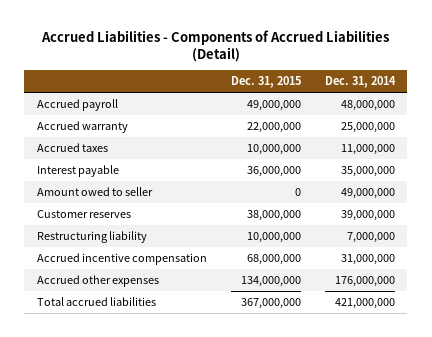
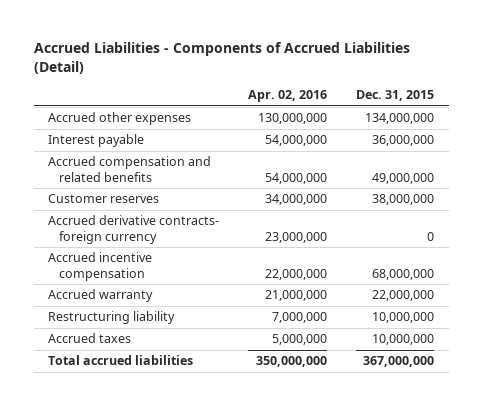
[325,76,397,89] Dec. 31, 2014 -> none
none -> [248,90,328,103] Apr. 02, 2016
[36,99,118,112] Accrued payroll -> none
[36,275,159,288] Accrued other expenses -> [48,112,192,126] Accrued other expenses
[36,187,153,197] Amount owed to seller -> none
none -> [48,156,212,182] Accrued compensation and related benefits
none -> [48,215,220,244] Accrued derivative contracts- foreign currency
[36,121,128,134] Accrued warranty -> [48,289,154,303] Accrued warranty
[36,231,147,244] Restructuring liability -> [48,311,176,325] Restructuring liability
[36,143,108,153] Accrued taxes -> [48,333,132,344] Accrued taxes

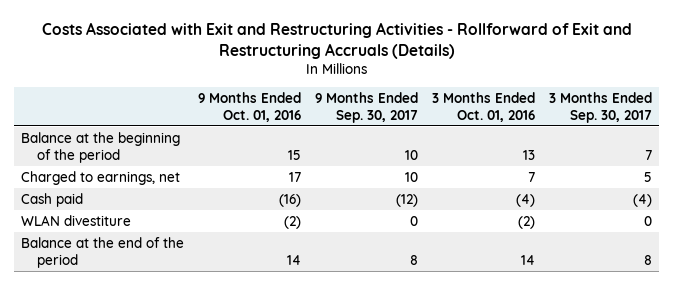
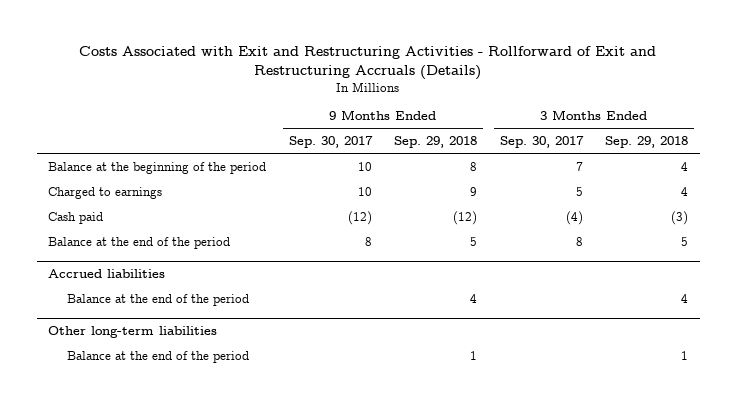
[198,91,302,122] 9 Months Ended Oct. 01, 2016 -> none
[431,91,535,122] 3 Months Ended Oct. 01, 2016 -> none
none -> [394,136,478,149] Sep. 29, 2018
none -> [605,136,689,149] Sep. 29, 2018
[21,170,181,185] Charged to earnings, net -> [48,186,163,199] Charged to earnings
[21,214,132,226] WLAN divestiture -> none
none -> [48,269,166,279] Accrued liabilities
none -> [67,293,250,306] Balance at the end of the period
none -> [48,326,218,339] Other long-term liabilities
none -> [67,350,250,363] Balance at the end of the period

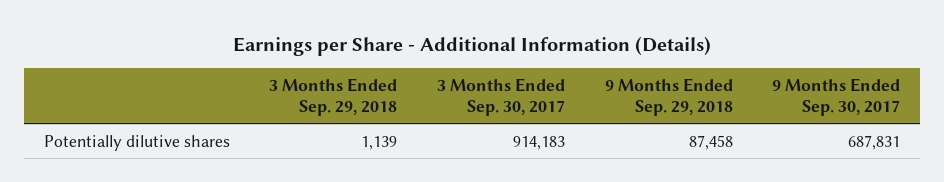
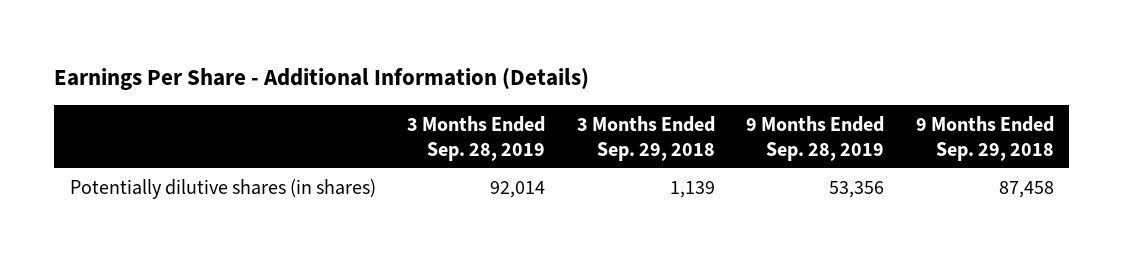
[232,35,711,56] Earnings per Share - Additional Information (Details) -> [53,68,589,91] Earnings Per Share - Additional Information (Details)
[436,77,565,116] 3 Months Ended Sep. 30, 2017 -> none
[772,77,901,116] 9 Months Ended Sep. 30, 2017 -> none
none -> [407,115,546,161] 3 Months Ended Sep. 28, 2019
none -> [746,115,885,161] 9 Months Ended Sep. 28, 2019
[43,134,230,151] Potentially dilutive shares -> [69,179,376,200] Potentially dilutive shares (in shares)

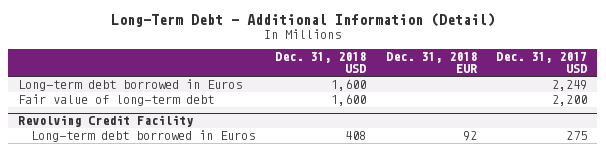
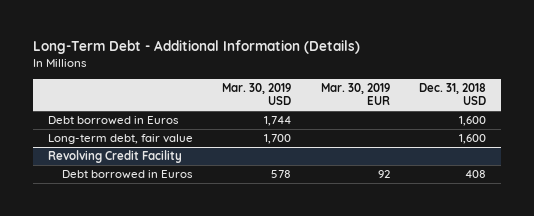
[110,12,495,27] Long-Term Debt - Additional Information (Detail) -> [33,40,361,55] Long-Term Debt - Additional Information (Details)
[385,52,477,74] Dec. 31, 2018 EUR -> none
[496,52,588,74] Dec. 31, 2017 USD -> none
none -> [222,82,292,106] Mar. 30, 2019 USD
none -> [320,82,390,106] Mar. 30, 2019 EUR
[18,79,243,92] Long-term debt borrowed in Euros -> [47,116,179,126] Debt borrowed in Euros
[18,94,215,107] Fair value of long-term debt -> [47,134,193,145] Long-term debt, fair value
[31,130,256,143] Long-term debt borrowed in Euros -> [62,170,194,180] Debt borrowed in Euros

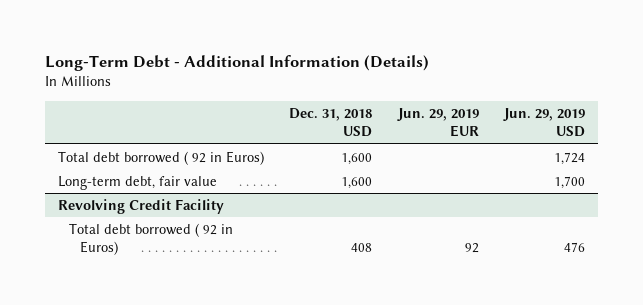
[222,82,292,106] Mar. 30, 2019 USD -> none
[320,82,390,106] Mar. 30, 2019 EUR -> none
none -> [396,107,479,138] Jun. 29, 2019 EUR
none -> [503,107,586,138] Jun. 29, 2019 USD
[47,116,179,126] Debt borrowed in Euros -> [57,150,264,165] Total debt borrowed ( 92 in Euros)
[62,170,194,180] Debt borrowed in Euros -> [68,222,233,256] Total debt borrowed ( 92 in Euros)

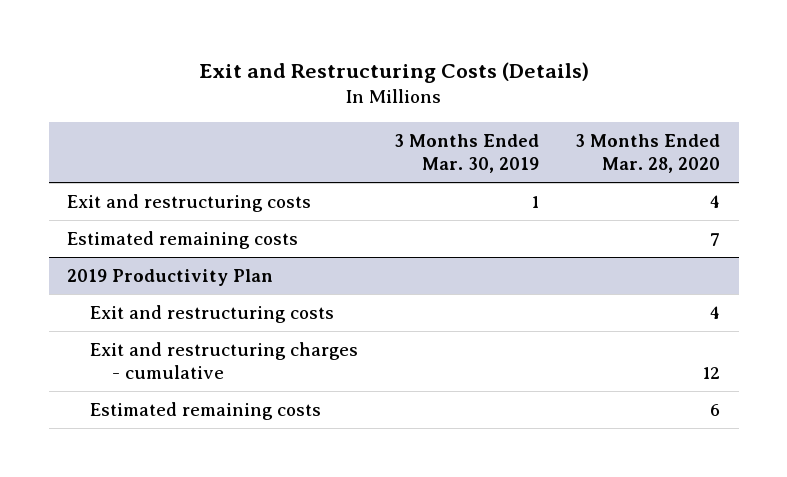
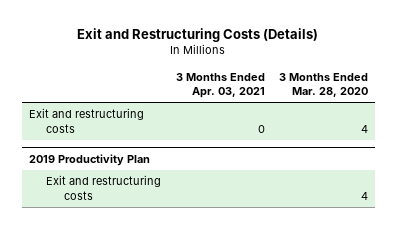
[393,133,539,174] 3 Months Ended Mar. 30, 2019 -> none
none -> [175,73,265,99] 3 Months Ended Apr. 03, 2021
[67,230,299,249] Estimated remaining costs -> none
[89,341,358,380] Exit and restructuring charges - cumulative -> none
[89,401,321,420] Estimated remaining costs -> none

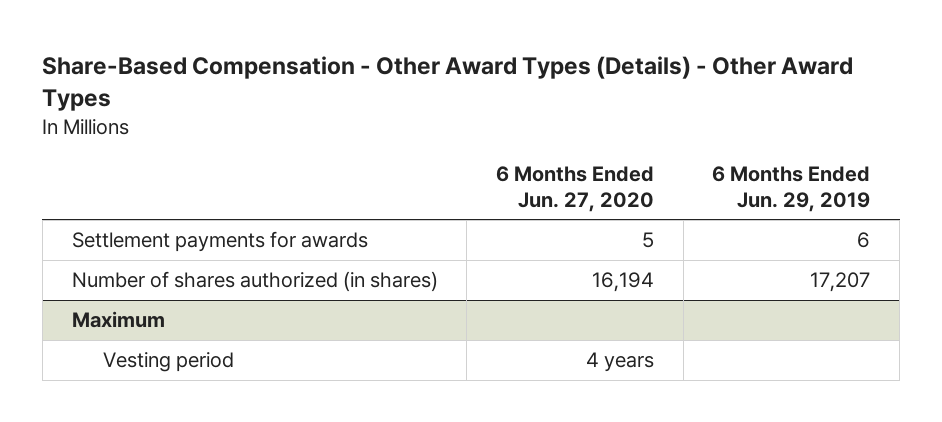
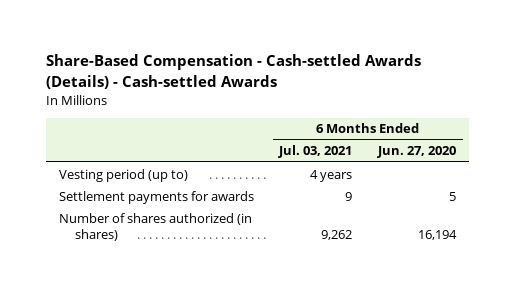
[42,56,854,111] Share-Based Compensation - Other Award Types (Details) - Other Award Types -> [45,54,421,89] Share-Based Compensation - Cash-settled Awards (Details) - Cash-settled Awards
[712,166,871,212] 6 Months Ended Jun. 29, 2019 -> none
none -> [278,145,353,159] Jul. 03, 2021
none -> [58,168,188,182] Vesting period (up to)
[71,311,165,329] Maximum -> none
[102,352,234,373] Vesting period -> none

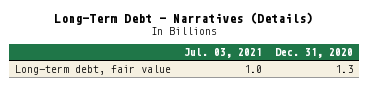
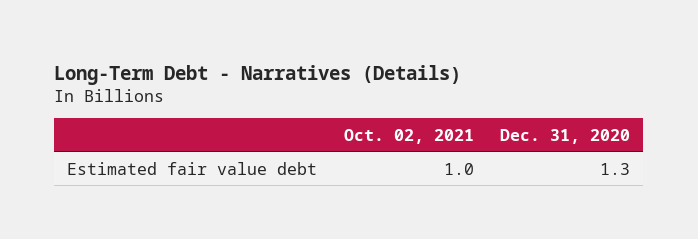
[183,48,262,59] Jul. 03, 2021 -> none
none -> [343,128,474,144] Oct. 02, 2021
[15,65,172,76] Long-term debt, fair value -> [67,161,318,175] Estimated fair value debt

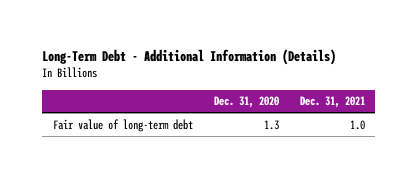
[54,64,462,85] Long-Term Debt - Narratives (Details) -> [42,48,337,65] Long-Term Debt - Additional Information (Details)
[343,128,474,144] Oct. 02, 2021 -> none
none -> [299,96,365,109] Dec. 31, 2021
[67,161,318,175] Estimated fair value debt -> [52,118,193,132] Fair value of long-term debt

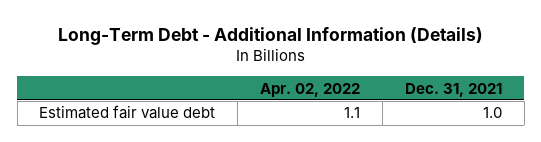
[213,96,279,109] Dec. 31, 2020 -> none
none -> [260,82,361,97] Apr. 02, 2022
[52,118,193,132] Fair value of long-term debt -> [39,105,216,120] Estimated fair value debt

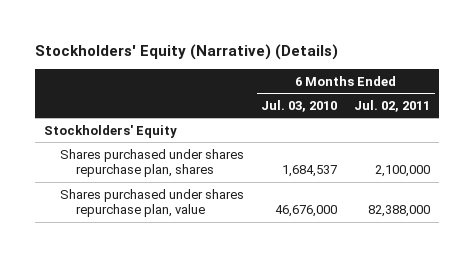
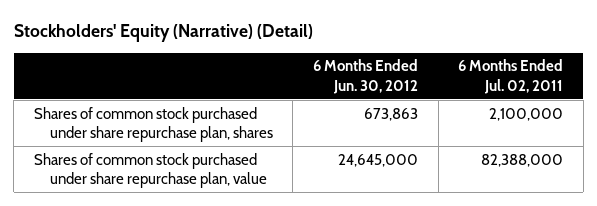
[35,43,339,60] Stockholders' Equity (Narrative) (Details) -> [13,24,313,43] Stockholders' Equity (Narrative) (Detail)
[261,99,338,112] Jul. 03, 2010 -> none
none -> [313,59,419,94] 6 Months Ended Jun. 30, 2012
[43,124,177,138] Stockholders' Equity -> none
[60,148,245,178] Shares purchased under shares repurchase plan, shares -> [33,106,273,142] Shares of common stock purchased under share repurchase plan, shares
[60,188,245,218] Shares purchased under shares repurchase plan, value -> [33,152,267,188] Shares of common stock purchased under share repurchase plan, value

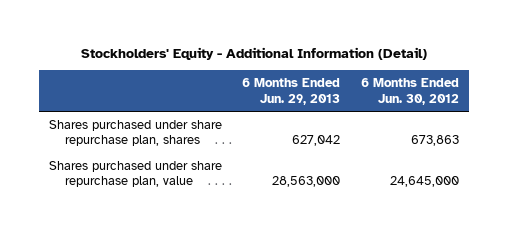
[13,24,313,43] Stockholders' Equity (Narrative) (Detail) -> [80,47,427,61] Stockholders' Equity - Additional Information (Detail)
[458,59,564,94] 6 Months Ended Jul. 02, 2011 -> none
none -> [242,78,341,105] 6 Months Ended Jun. 29, 2013
[33,106,273,142] Shares of common stock purchased under share repurchase plan, shares -> [49,119,223,147] Shares purchased under share repurchase plan, shares
[33,152,267,188] Shares of common stock purchased under share repurchase plan, value -> [49,160,223,188] Shares purchased under share repurchase plan, value

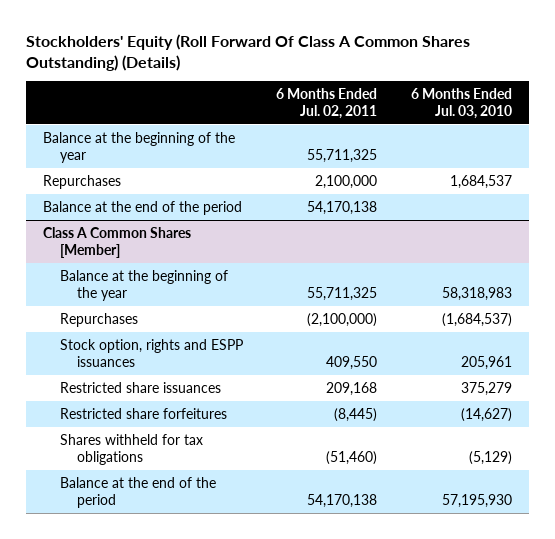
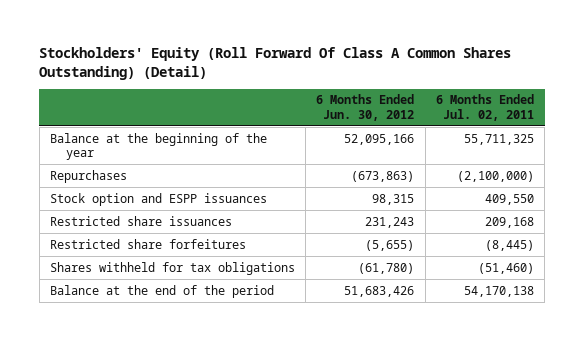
[26,33,471,71] Stockholders' Equity (Roll Forward Of Class A Common Shares Outstanding) (Details) -> [39,46,512,80] Stockholders' Equity (Roll Forward Of Class A Common Shares Outstanding) (Detail)
[410,87,512,119] 6 Months Ended Jul. 03, 2010 -> none
none -> [316,94,415,121] 6 Months Ended Jun. 30, 2012
[42,174,121,189] Repurchases -> none
[42,200,242,215] Balance at the end of the period -> none
[42,226,191,258] Class A Common Shares [Member] -> none
[59,269,228,301] Balance at the beginning of the year -> none
[59,338,243,367] Stock option, rights and ESPP issuances -> [49,192,267,206] Stock option and ESPP issuances

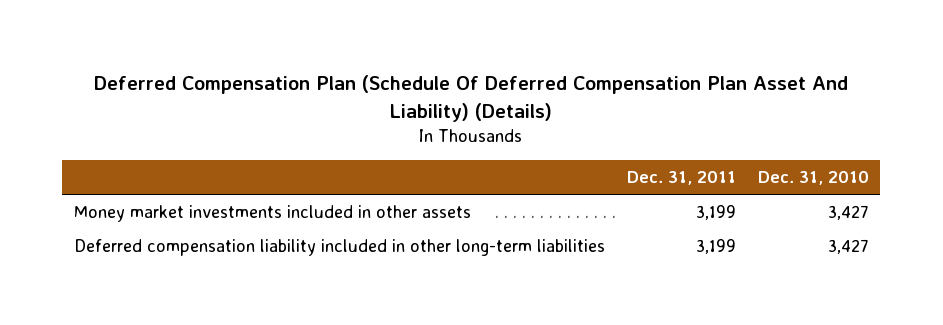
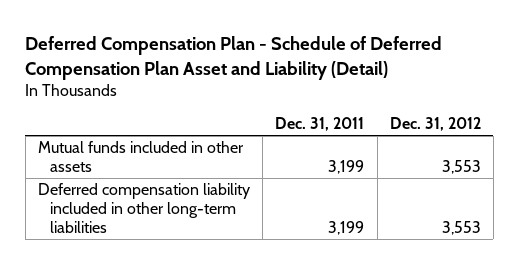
[94,75,849,123] Deferred Compensation Plan (Schedule Of Deferred Compensation Plan Asset And Liability) (Details) -> [25,36,443,80] Deferred Compensation Plan - Schedule of Deferred Compensation Plan Asset and Liability (Detail)
[758,171,870,186] Dec. 31, 2010 -> none
none -> [389,117,481,132] Dec. 31, 2012
[73,205,471,223] Money market investments included in other assets -> [38,141,245,173] Mutual funds included in other assets

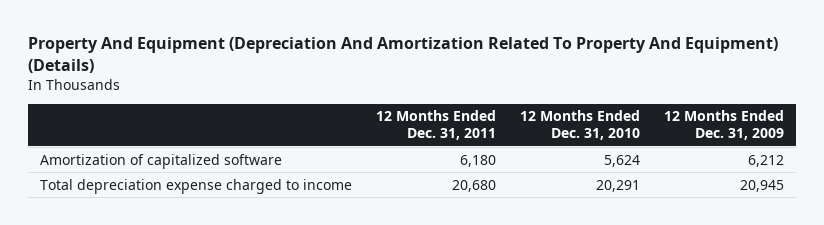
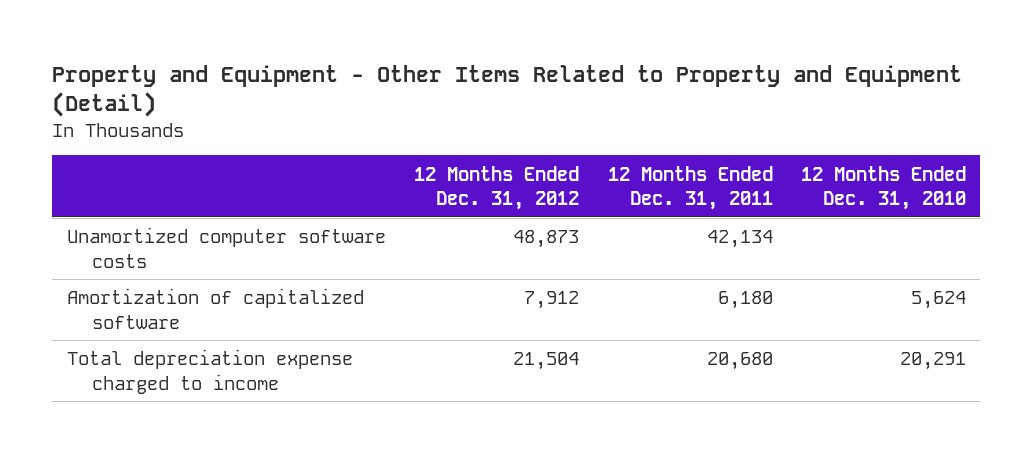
[27,37,778,74] Property And Equipment (Depreciation And Amortization Related To Property And Equipment) (Details) -> [52,64,963,118] Property and Equipment - Other Items Related to Property and Equipment (Detail)
[664,110,785,141] 12 Months Ended Dec. 31, 2009 -> none
none -> [414,165,580,210] 12 Months Ended Dec. 31, 2012
none -> [66,227,386,268] Unamortized computer software costs

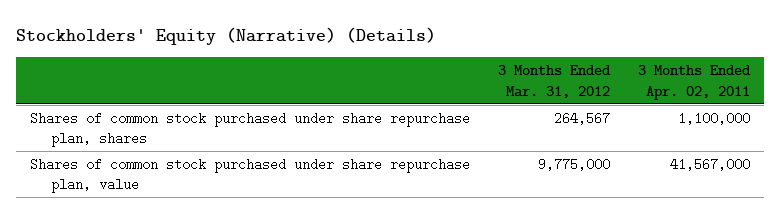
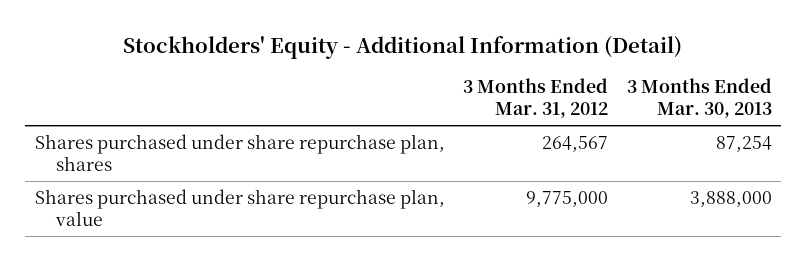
[16,27,437,46] Stockholders' Equity (Narrative) (Details) -> [123,35,683,59] Stockholders' Equity - Additional Information (Detail)
[638,65,752,100] 3 Months Ended Apr. 02, 2011 -> none
none -> [626,78,772,119] 3 Months Ended Mar. 30, 2013
[30,111,471,148] Shares of common stock purchased under share repurchase plan, shares -> [34,133,445,171] Shares purchased under share repurchase plan, shares
[30,157,471,194] Shares of common stock purchased under share repurchase plan, value -> [34,188,445,226] Shares purchased under share repurchase plan, value

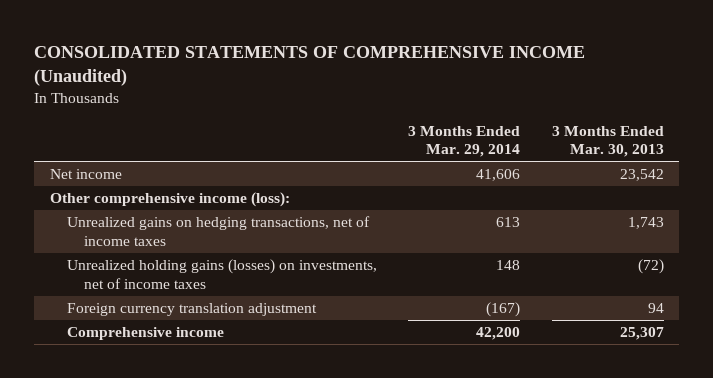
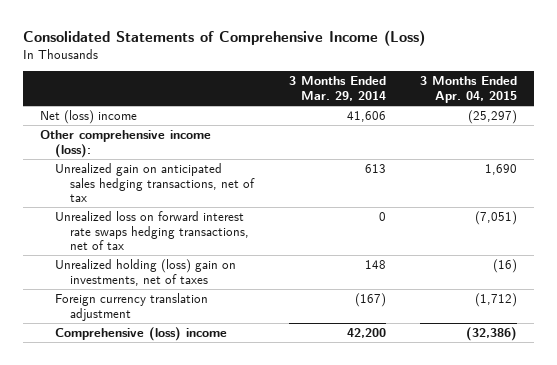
[33,45,585,87] CONSOLIDATED STATEMENTS OF COMPREHENSIVE INCOME (Unaudited) -> [22,30,425,47] Consolidated Statements of Comprehensive Income (Loss)
[551,125,664,158] 3 Months Ended Mar. 30, 2013 -> none
none -> [419,76,517,104] 3 Months Ended Apr. 04, 2015
[49,169,122,180] Net income -> [39,110,137,125] Net (loss) income
[66,216,370,246] Unrealized gains on hedging transactions, net of income taxes -> [55,163,256,203] Unrealized gain on anticipated sales hedging transactions, net of tax
none -> [55,211,250,251] Unrealized loss on forward interest rate swaps hedging transactions, net of tax
[66,259,377,289] Unrealized holding gains (losses) on investments, net of income taxes -> [55,259,237,286] Unrealized holding (loss) gain on investments, net of taxes
[66,327,224,341] Comprehensive income -> [55,327,228,342] Comprehensive (loss) income

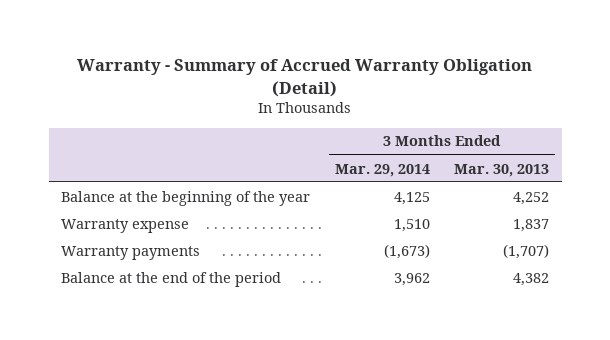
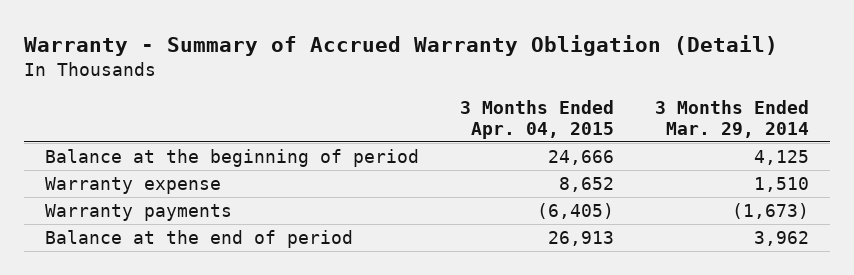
[454,163,550,177] Mar. 30, 2013 -> none
none -> [459,99,614,140] 3 Months Ended Apr. 04, 2015
[61,190,311,206] Balance at the beginning of the year -> [44,148,419,167] Balance at the beginning of period
[61,271,282,287] Balance at the end of the period -> [44,229,353,248] Balance at the end of period

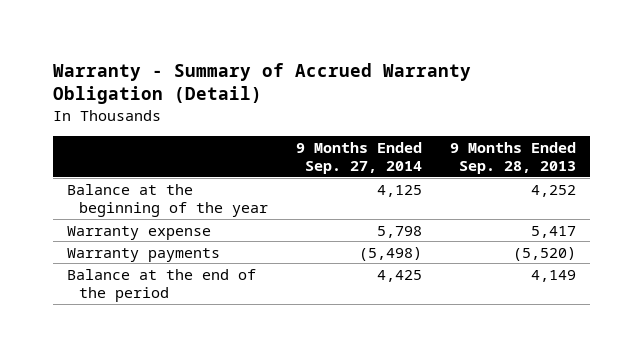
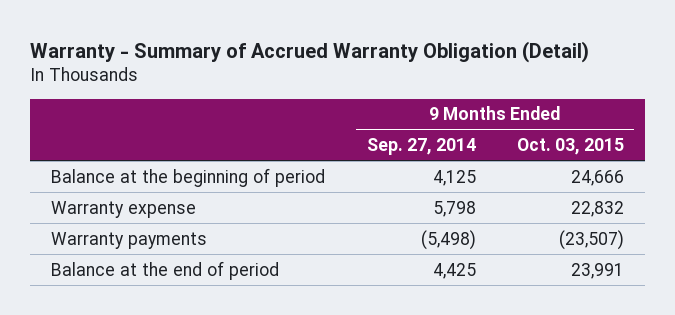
[449,141,576,175] 9 Months Ended Sep. 28, 2013 -> none
none -> [517,138,625,156] Oct. 03, 2015
[67,183,268,218] Balance at the beginning of the year -> [51,167,326,187] Balance at the beginning of period
[67,268,257,303] Balance at the end of the period -> [51,260,280,280] Balance at the end of period

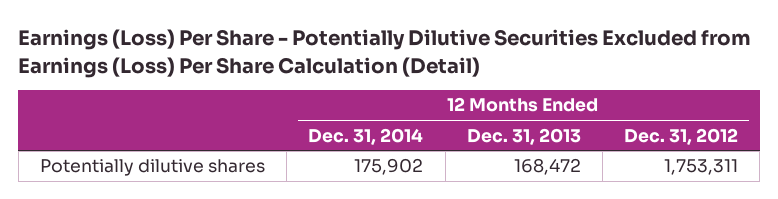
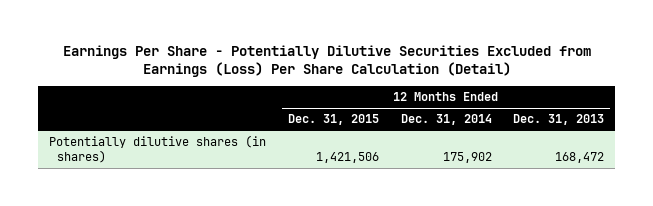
[18,29,752,78] Earnings (Loss) Per Share - Potentially Dilutive Securities Excluded from Earnings (Loss) Per Share Calculation (Detail) -> [62,44,591,78] Earnings Per Share - Potentially Dilutive Securities Excluded from Earnings (Loss) Per Share Calculation (Detail)
[624,127,739,145] Dec. 31, 2012 -> none
none -> [287,114,379,126] Dec. 31, 2015
[39,159,265,177] Potentially dilutive shares -> [48,135,266,164] Potentially dilutive shares (in shares)

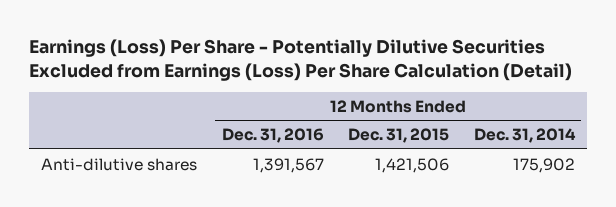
[62,44,591,78] Earnings Per Share - Potentially Dilutive Securities Excluded from Earnings (Loss) Per Share Calculation (Detail) -> [28,38,572,81] Earnings (Loss) Per Share - Potentially Dilutive Securities Excluded from Earnings (Loss) Per Share Calculation (Detail)
[513,114,605,126] Dec. 31, 2013 -> none
none -> [221,128,324,144] Dec. 31, 2016
[48,135,266,164] Potentially dilutive shares (in shares) -> [41,157,198,171] Anti-dilutive shares

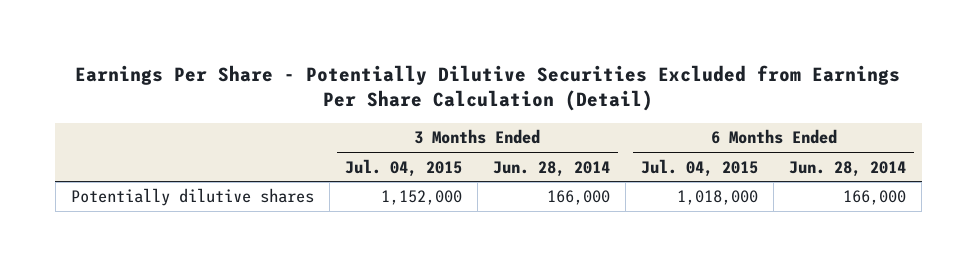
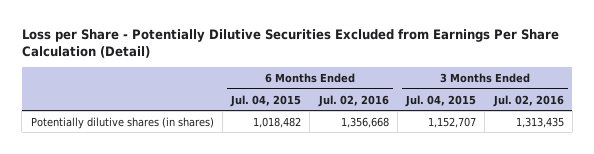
[75,64,901,112] Earnings Per Share - Potentially Dilutive Securities Excluded from Earnings Per Share Calculation (Detail) -> [21,29,559,59] Loss per Share - Potentially Dilutive Securities Excluded from Earnings Per Share Calculation (Detail)
[492,160,610,177] Jun. 28, 2014 -> none
[789,160,907,177] Jun. 28, 2014 -> none
none -> [317,94,389,107] Jul. 02, 2016
none -> [492,94,564,107] Jul. 02, 2016
[70,188,314,207] Potentially dilutive shares -> [30,116,214,129] Potentially dilutive shares (in shares)
[380,190,462,206] 1,152,000 -> [428,116,477,128] 1,152,707
[676,190,758,206] 1,018,000 -> [253,116,302,128] 1,018,482

